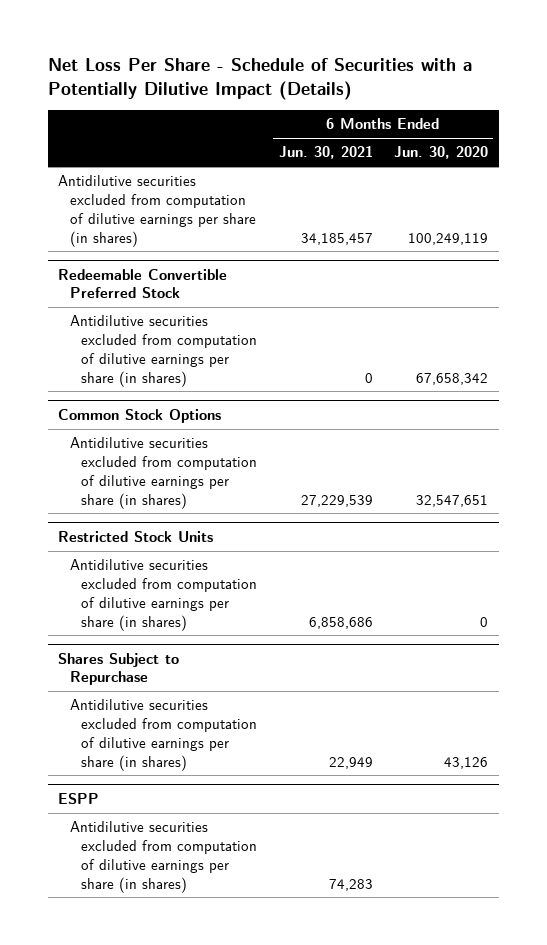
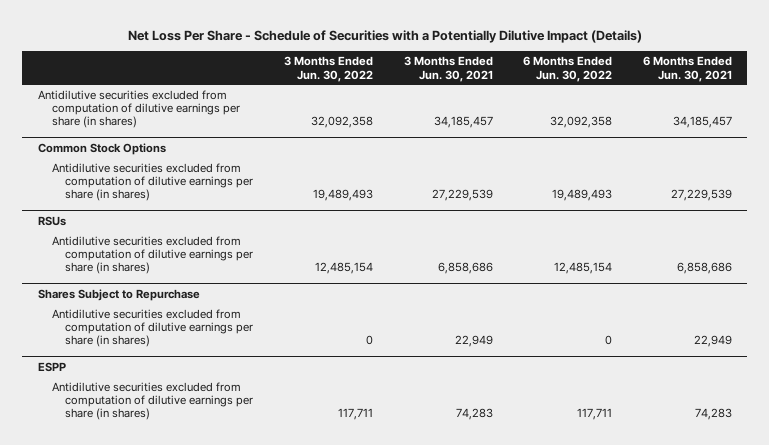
[394,146,489,160] Jun. 30, 2020 -> none
none -> [284,56,374,82] 3 Months Ended Jun. 30, 2022
none -> [403,56,493,82] 3 Months Ended Jun. 30, 2021
none -> [523,56,613,82] 6 Months Ended Jun. 30, 2022
[58,268,228,299] Redeemable Convertible Preferred Stock -> none
[69,315,258,387] Antidilutive securities excluded from computation of dilutive earnings per share (in shares) -> none
[58,530,214,542] Restricted Stock Units -> [37,215,66,226] RSUs

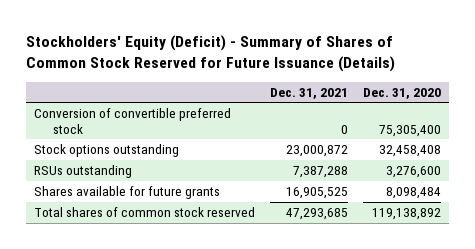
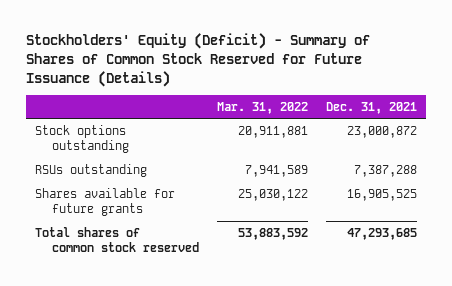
[363,87,442,99] Dec. 31, 2020 -> none
none -> [217,101,309,114] Mar. 31, 2022
[33,108,231,134] Conversion of convertible preferred stock -> none

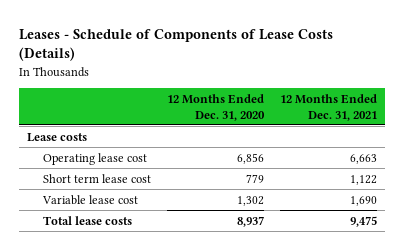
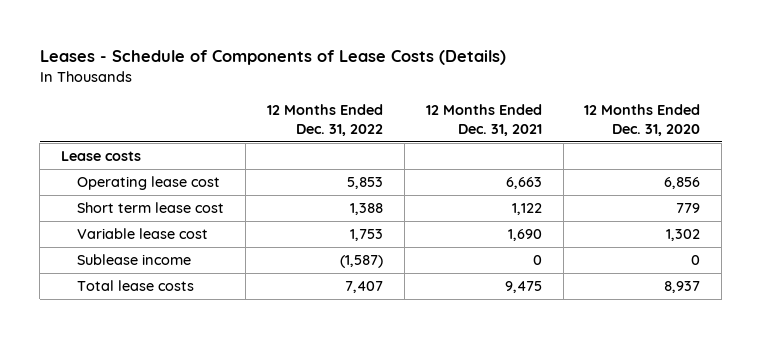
none -> [267,103,384,136] 12 Months Ended Dec. 31, 2022
none -> [77,254,192,266] Sublease income

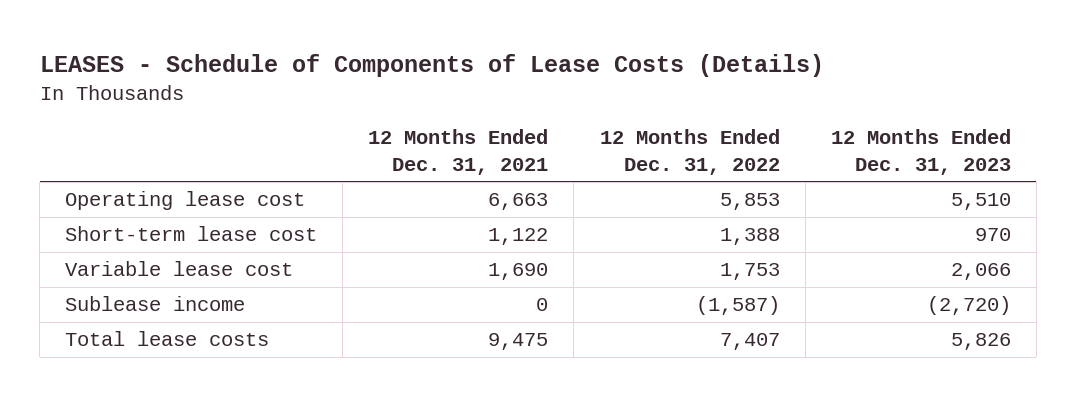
[39,50,506,66] Leases - Schedule of Components of Lease Costs (Details) -> [39,53,824,77] LEASES - Schedule of Components of Lease Costs (Details)
[584,103,701,136] 12 Months Ended Dec. 31, 2020 -> none
none -> [830,129,1011,175] 12 Months Ended Dec. 31, 2023
[61,151,142,162] Lease costs -> none
[77,202,225,214] Short term lease cost -> [65,226,318,242] Short-term lease cost

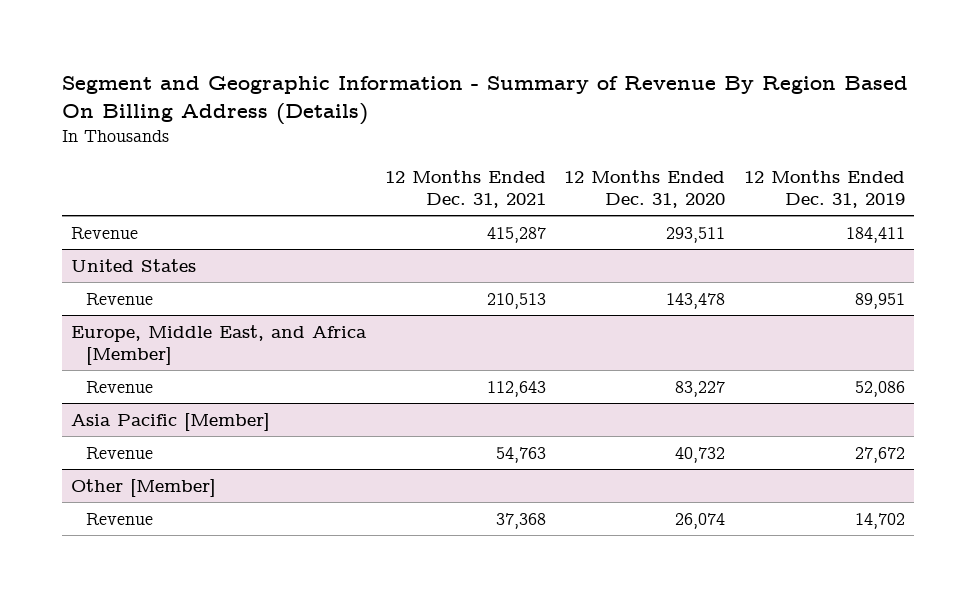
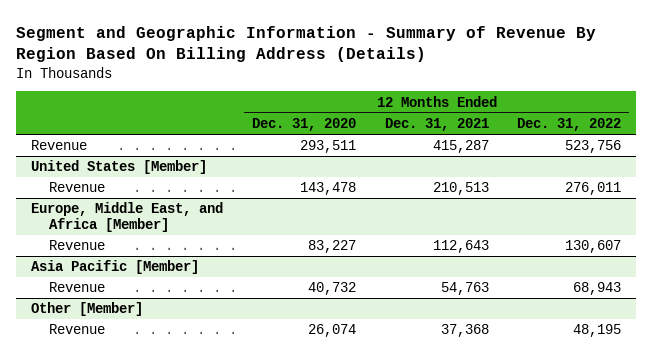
[743,169,905,208] 12 Months Ended Dec. 31, 2019 -> none
none -> [517,118,622,132] Dec. 31, 2022
[71,258,197,272] United States -> [30,160,207,175] United States [Member]

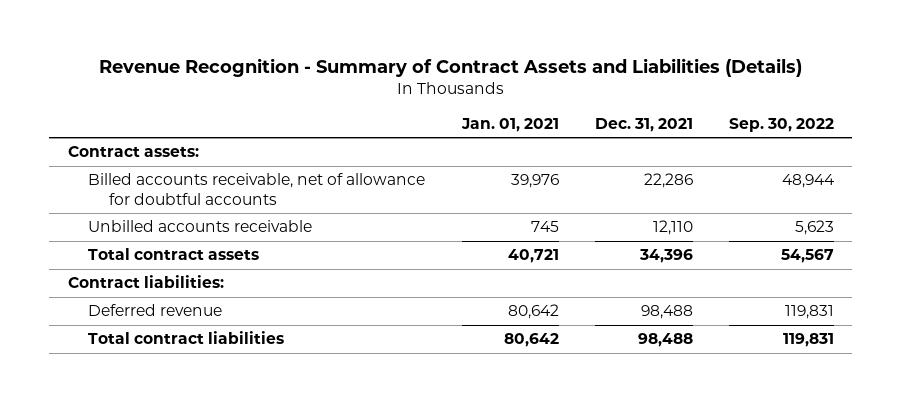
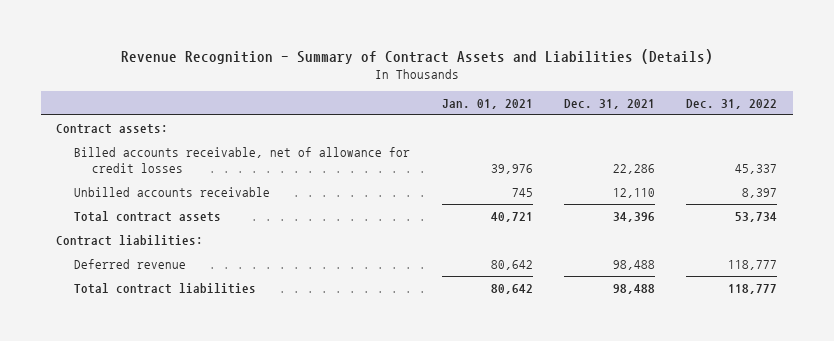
[729,118,835,133] Sep. 30, 2022 -> none
none -> [686,98,778,109] Dec. 31, 2022
[88,173,426,205] Billed accounts receivable, net of allowance for doubtful accounts -> [74,146,411,174] Billed accounts receivable, net of allowance for credit losses

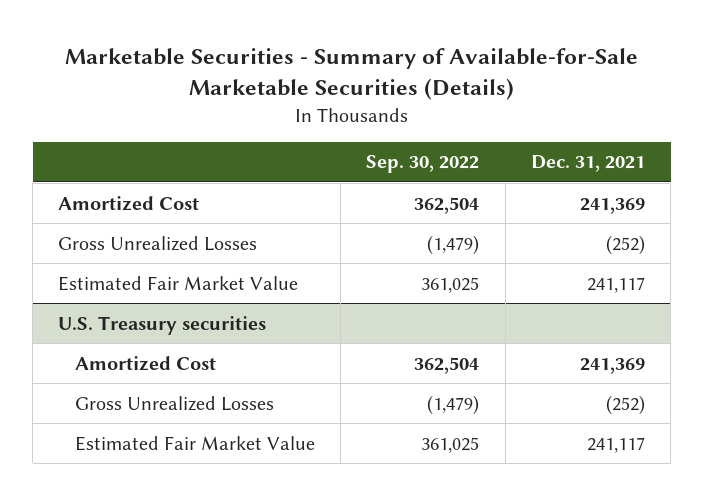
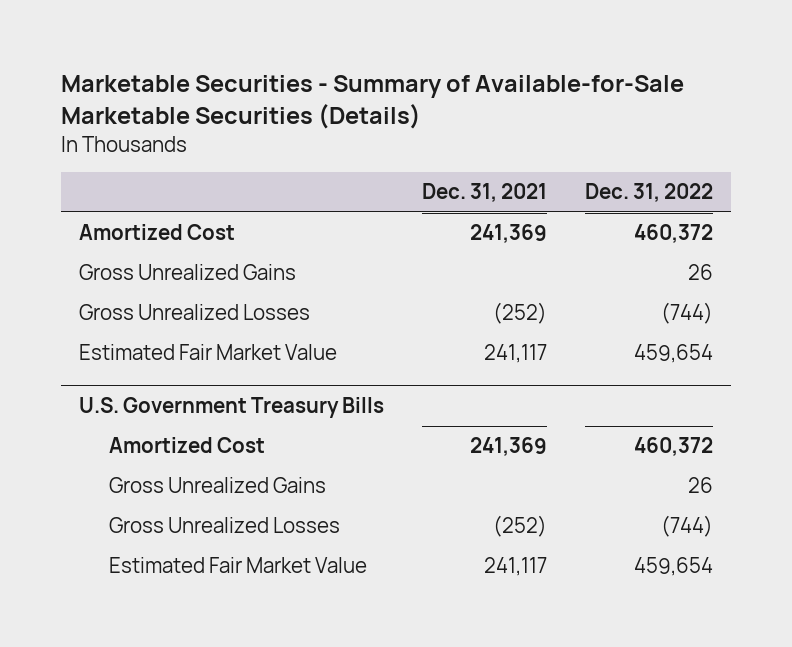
[366,155,480,174] Sep. 30, 2022 -> none
none -> [584,183,713,203] Dec. 31, 2022
none -> [79,264,297,281] Gross Unrealized Gains
[58,315,267,335] U.S. Treasury securities -> [79,397,385,419] U.S. Government Treasury Bills
none -> [109,477,327,494] Gross Unrealized Gains

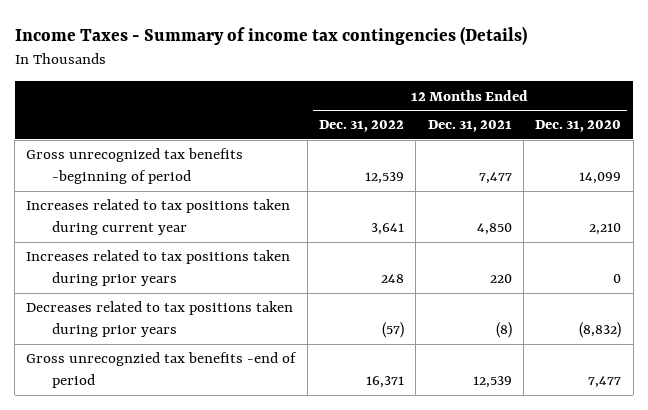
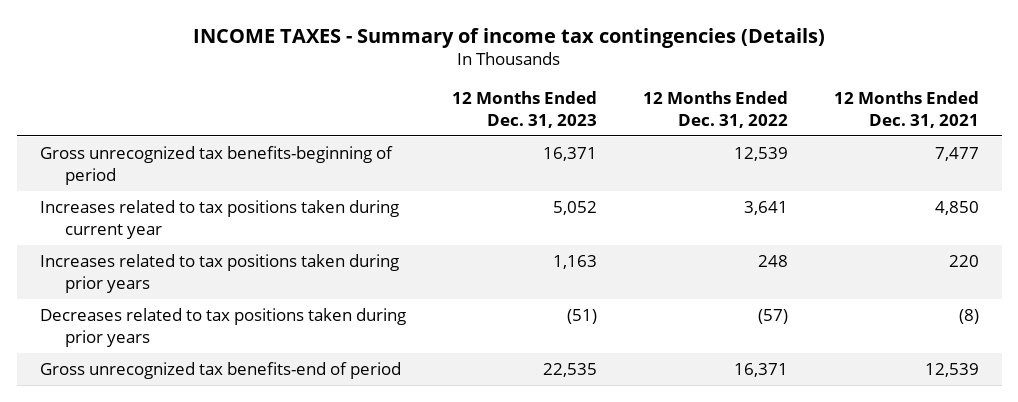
[14,26,527,46] Income Taxes - Summary of income tax contingencies (Details) -> [193,27,826,48] INCOME TAXES - Summary of income tax contingencies (Details)
[535,120,622,133] Dec. 31, 2020 -> none
none -> [451,91,597,128] 12 Months Ended Dec. 31, 2023
[26,148,244,185] Gross unrecognized tax benefits -beginning of period -> [39,146,393,185] Gross unrecognized tax benefits-beginning of period
[26,352,298,389] Gross unrecognzied tax benefits -end of period -> [39,362,401,380] Gross unrecognized tax benefits-end of period

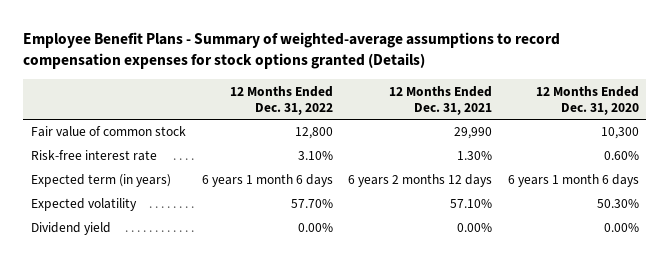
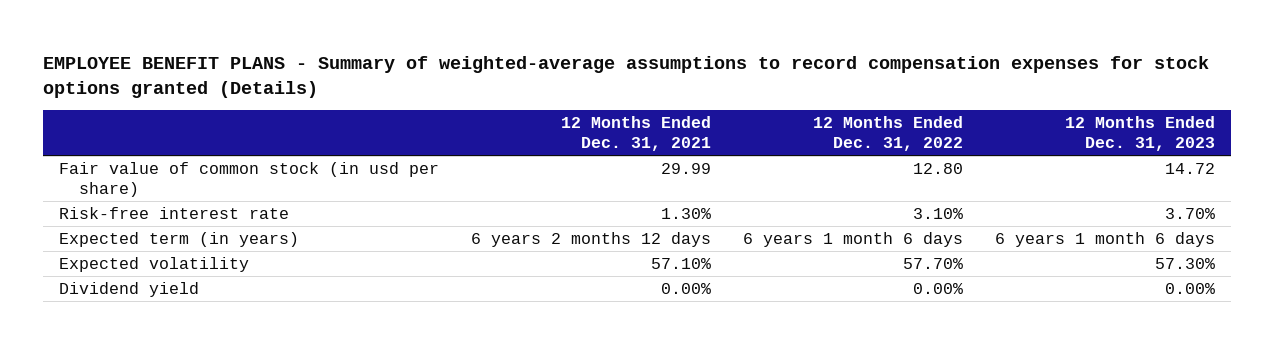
[23,32,561,70] Employee Benefit Plans - Summary of weighted-average assumptions to record compensation expenses for stock options granted (Details) -> [43,55,1210,98] EMPLOYEE BENEFIT PLANS - Summary of weighted-average assumptions to record compensation expenses for stock options granted (Details)
[535,85,639,115] 12 Months Ended Dec. 31, 2020 -> none
none -> [1065,115,1216,152] 12 Months Ended Dec. 31, 2023
[30,126,186,138] Fair value of common stock -> [59,161,440,198] Fair value of common stock (in usd per share)
[294,127,333,140] 12,800 -> [913,162,964,174] 12.80
[454,127,493,140] 29,990 -> [661,162,712,174] 29.99

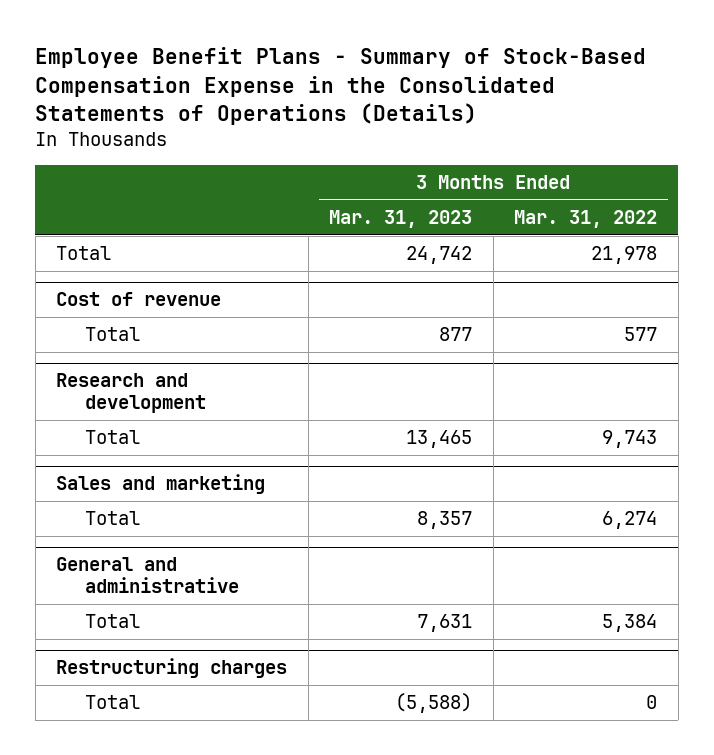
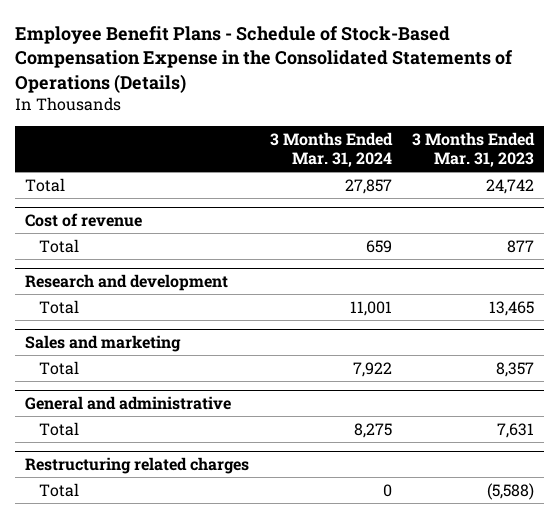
[35,46,647,126] Employee Benefit Plans - Summary of Stock-Based Compensation Expense in the Consolidated Statements of Operations (Details) -> [15,25,514,93] Employee Benefit Plans - Schedule of Stock-Based Compensation Expense in the Consolidated Statements of Operations (Details)
[514,209,658,228] Mar. 31, 2022 -> none
none -> [269,131,393,167] 3 Months Ended Mar. 31, 2024
[56,658,288,679] Restructuring charges -> [25,457,250,475] Restructuring related charges

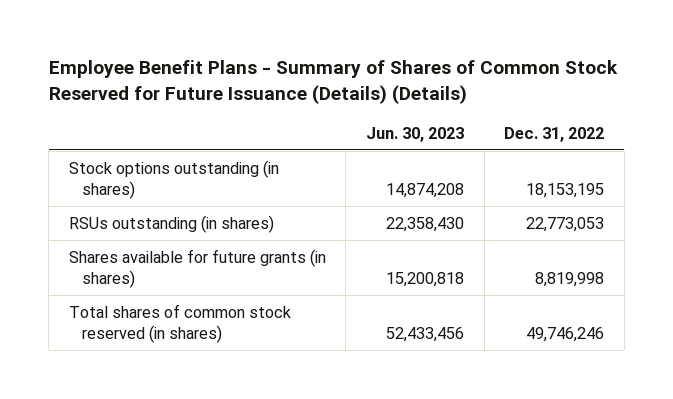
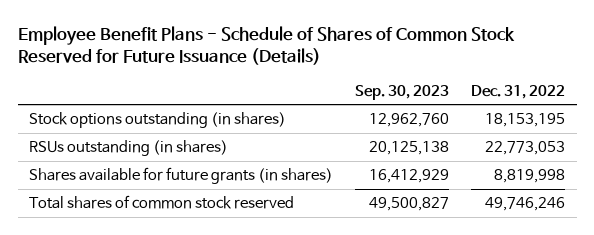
[48,60,618,104] Employee Benefit Plans - Summary of Shares of Common Stock Reserved for Future Issuance (Details) (Details) -> [17,25,515,66] Employee Benefit Plans - Schedule of Shares of Common Stock Reserved for Future Issuance (Details)
[365,126,464,142] Jun. 30, 2023 -> none
none -> [355,84,450,100] Sep. 30, 2023
[68,303,291,343] Total shares of common stock reserved (in shares) -> [28,195,294,210] Total shares of common stock reserved

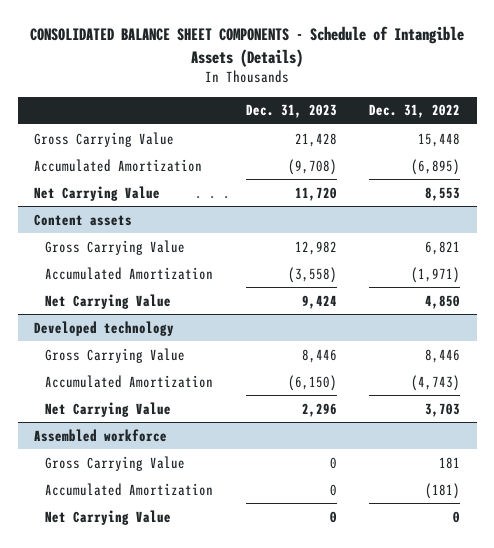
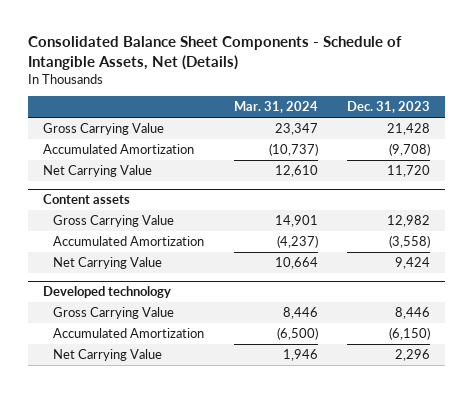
[30,26,465,67] CONSOLIDATED BALANCE SHEET COMPONENTS - Schedule of Intangible Assets (Details) -> [27,36,402,70] Consolidated Balance Sheet Components - Schedule of Intangible Assets, Net (Details)
[369,104,461,119] Dec. 31, 2022 -> none
none -> [233,101,318,114] Mar. 31, 2024
[34,428,168,442] Assembled workforce -> none
[45,455,186,471] Gross Carrying Value -> none
[45,482,214,496] Accumulated Amortization -> none
[45,509,172,525] Net Carrying Value -> none

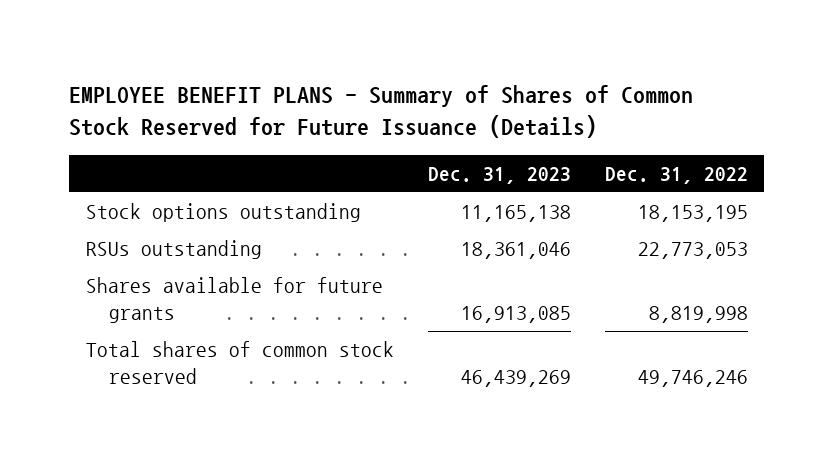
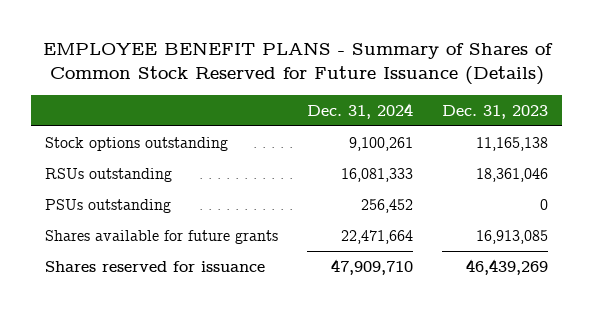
[604,167,748,185] Dec. 31, 2022 -> none
none -> [307,102,414,119] Dec. 31, 2024
none -> [45,198,172,213] PSUs outstanding
[85,341,394,385] Total shares of common stock reserved -> [45,260,266,272] Shares reserved for issuance

